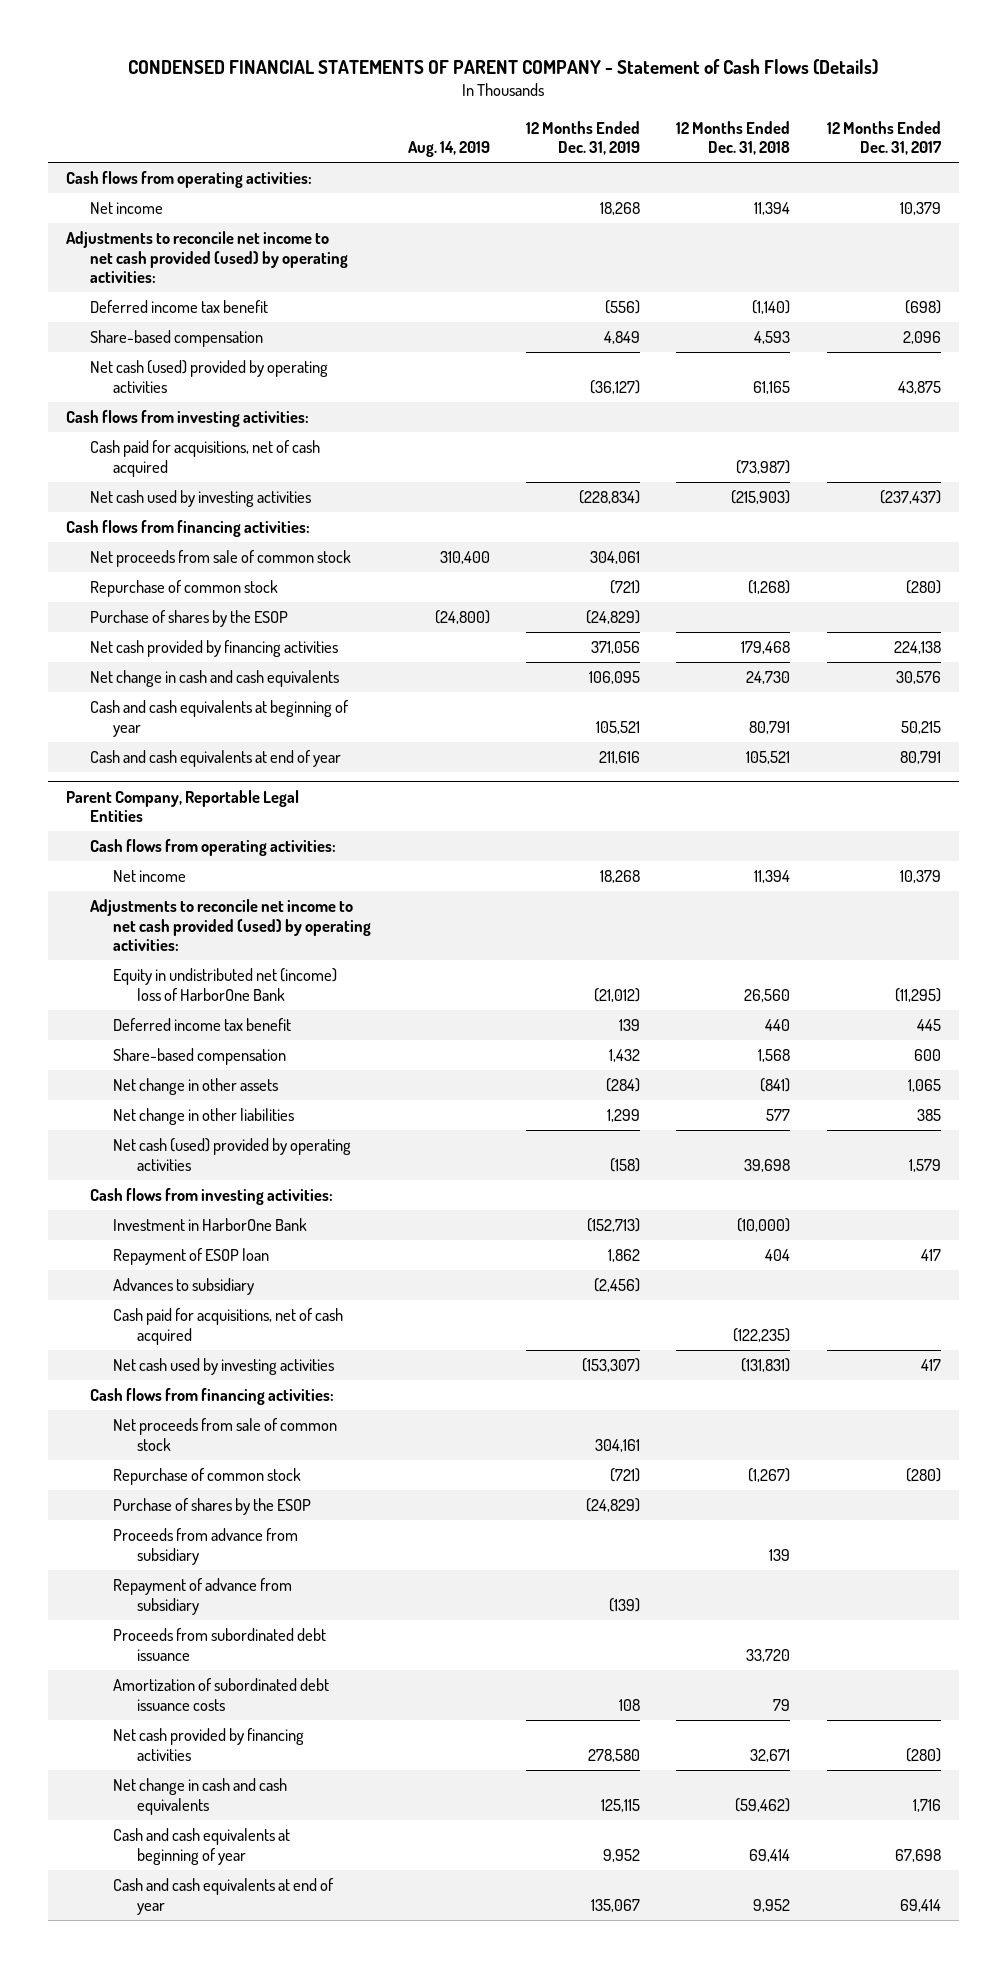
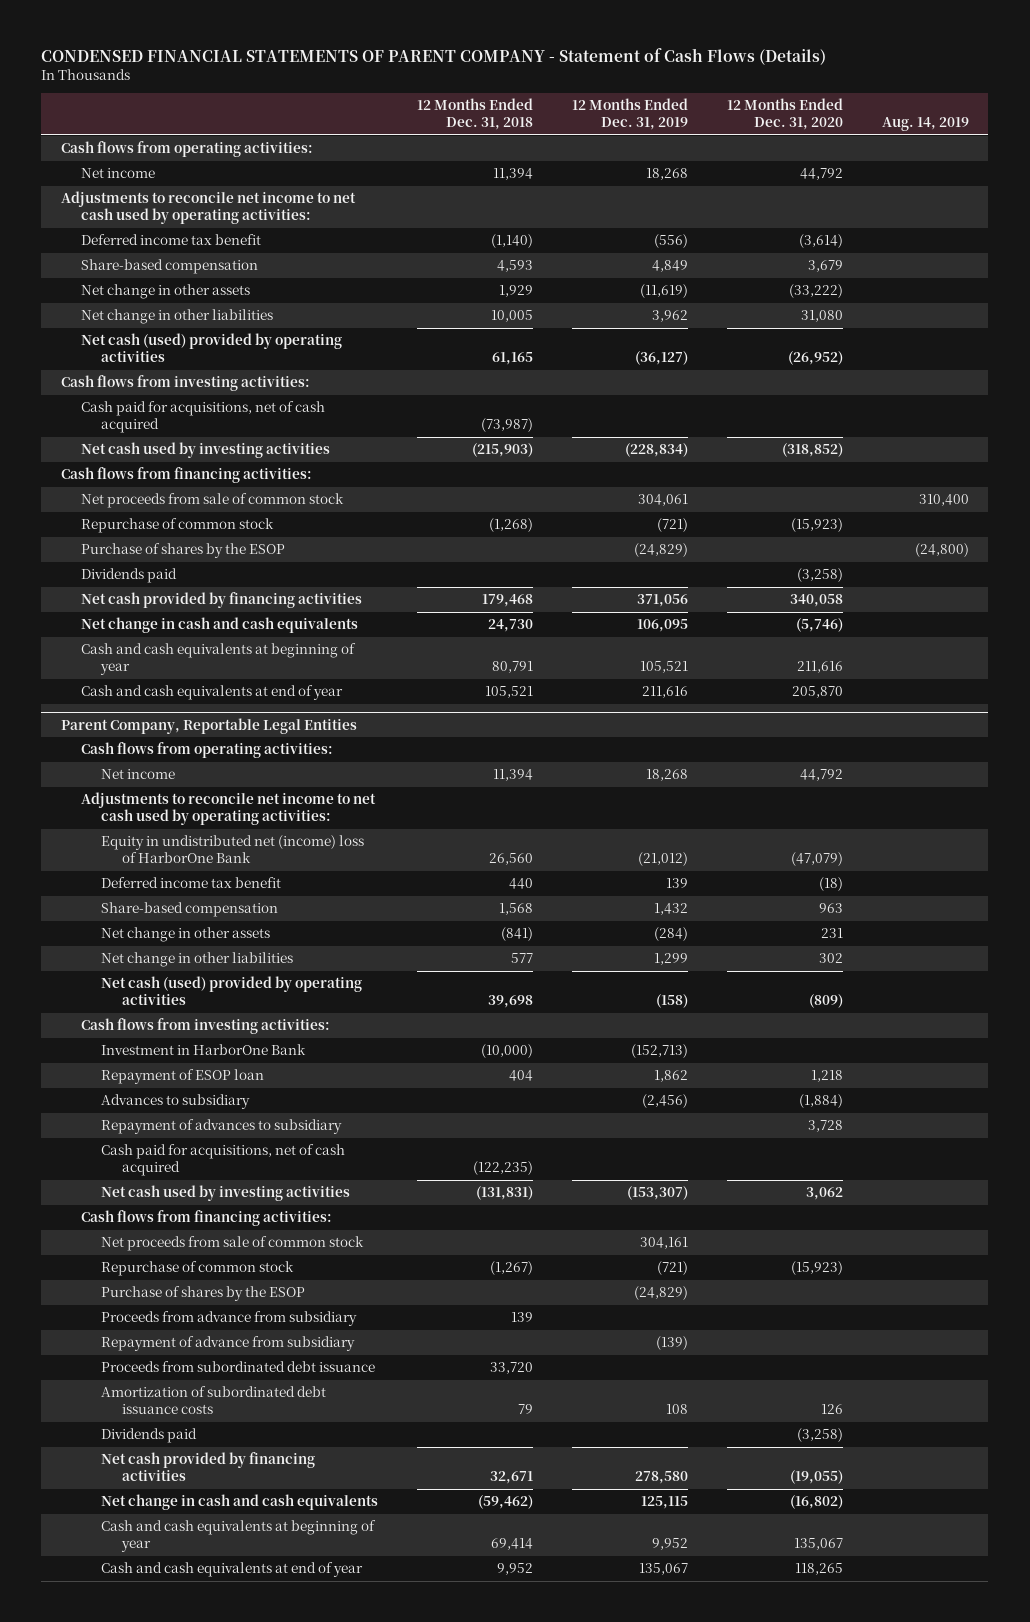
[826,120,942,156] 12 Months Ended Dec. 31, 2017 -> none
none -> [726,98,843,131] 12 Months Ended Dec. 31, 2020
[66,231,348,284] Adjustments to reconcile net income to net cash provided (used) by operating activities: -> [60,191,356,225] Adjustments to reconcile net income to net cash used by operating activities:
none -> [81,284,251,300] Net change in other assets
none -> [81,309,274,325] Net change in other liabilities
none -> [81,568,178,584] Dividends paid
[89,899,372,952] Adjustments to reconcile net income to net cash provided (used) by operating activities: -> [81,792,377,826] Adjustments to reconcile net income to net cash used by operating activities:
none -> [101,1119,343,1135] Repayment of advances to subsidiary
none -> [101,1428,198,1444] Dividends paid

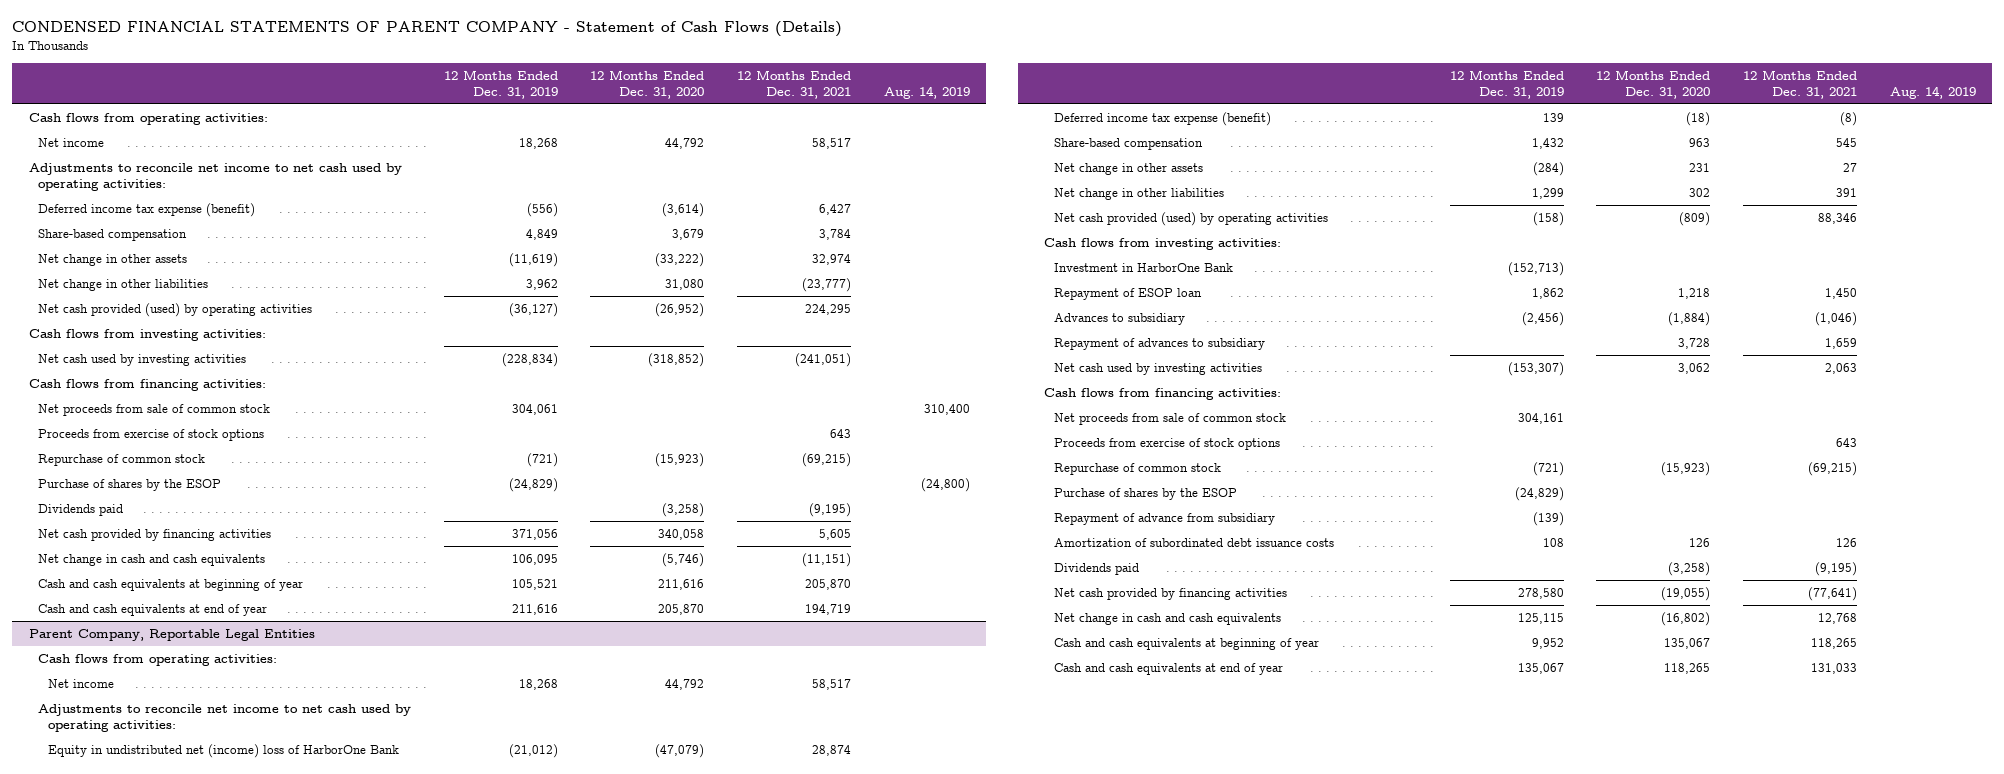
[417,98,534,131] 12 Months Ended Dec. 31, 2018 -> none
none -> [737,70,852,99] 12 Months Ended Dec. 31, 2021
[81,234,262,246] Deferred income tax benefit -> [38,203,256,218] Deferred income tax expense (benefit)
[81,333,343,363] Net cash (used) provided by operating activities -> [38,303,313,318] Net cash provided (used) by operating activities
[81,401,326,434] Cash paid for acquisitions, net of cash acquired -> none
none -> [38,429,265,442] Proceeds from exercise of stock options
[101,877,282,889] Deferred income tax benefit -> [1053,112,1271,127] Deferred income tax expense (benefit)
[101,976,363,1006] Net cash (used) provided by operating activities -> [1053,212,1328,227] Net cash provided (used) by operating activities
[101,1144,346,1177] Cash paid for acquisitions, net of cash acquired -> none
none -> [1053,438,1280,451] Proceeds from exercise of stock options
[101,1311,358,1327] Proceeds from advance from subsidiary -> none
[101,1361,376,1373] Proceeds from subordinated debt issuance -> none

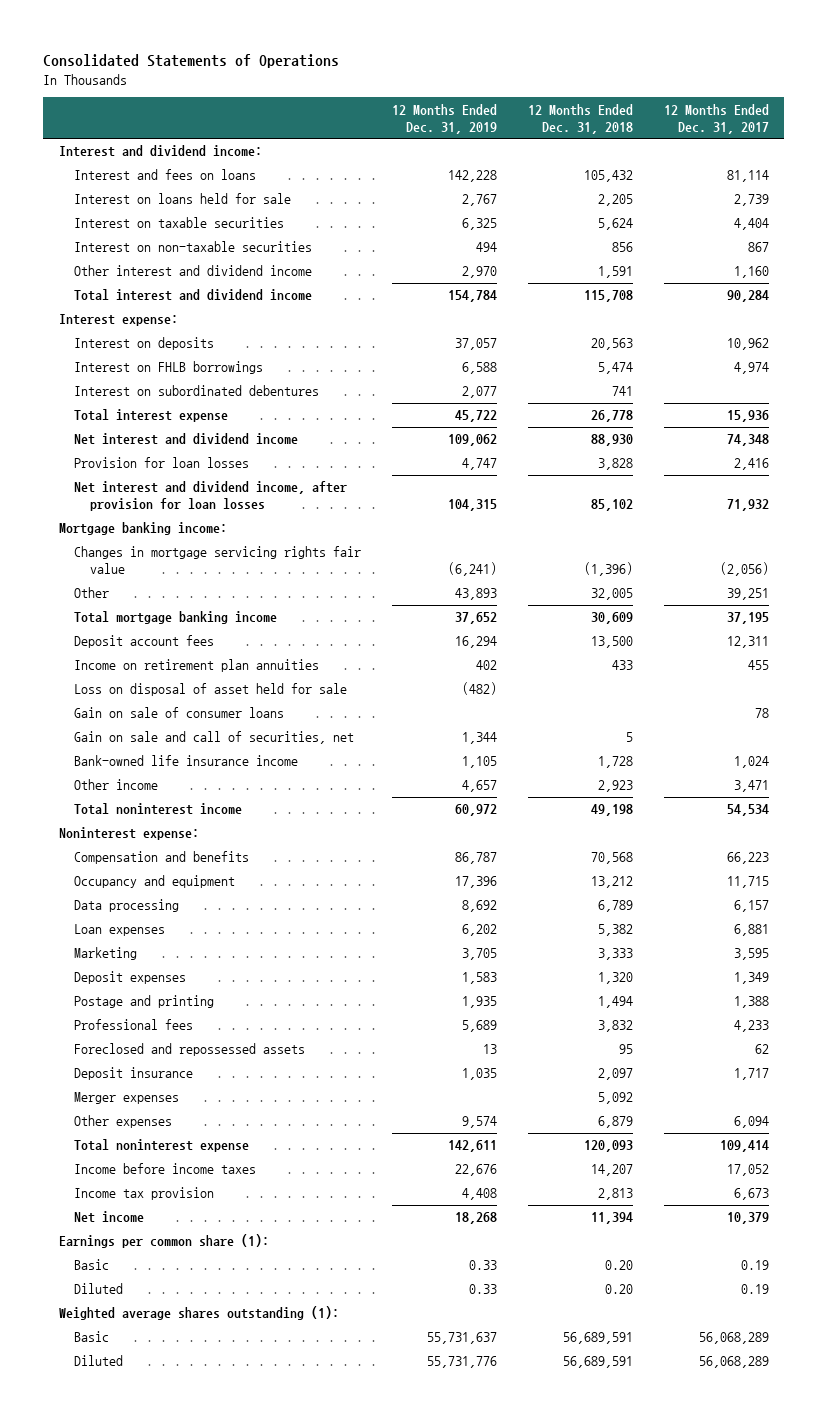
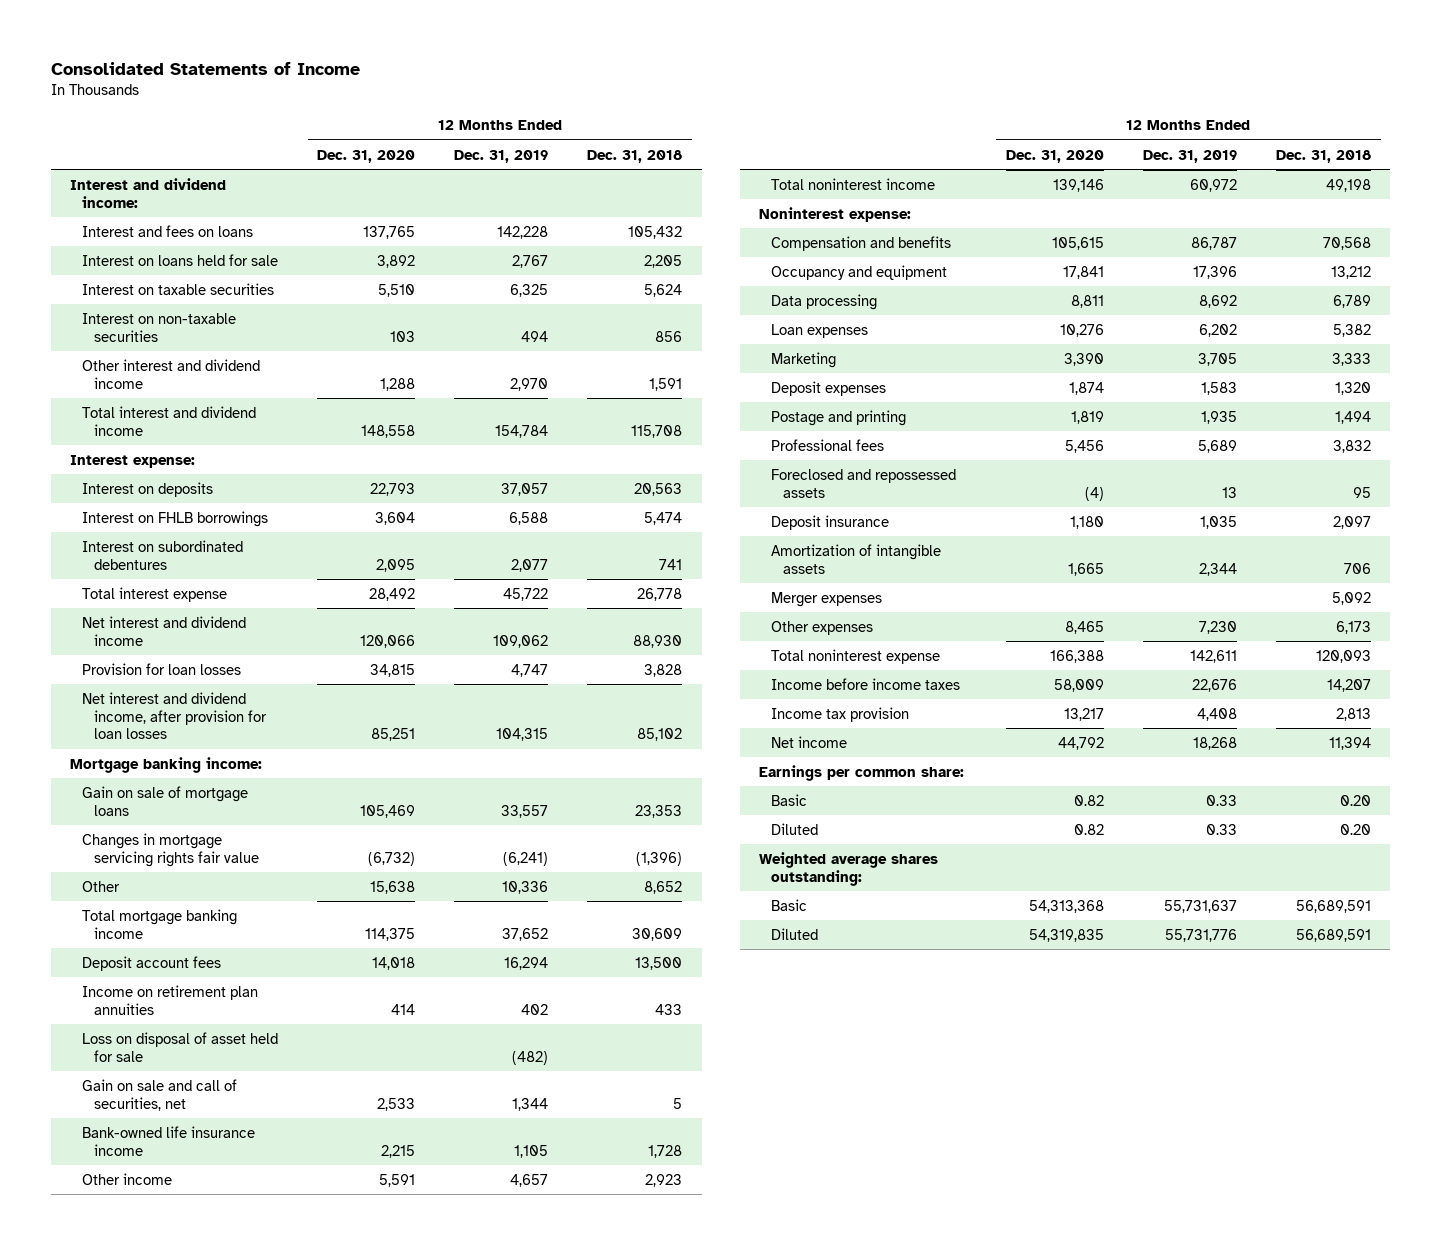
[43,53,340,68] Consolidated Statements of Operations -> [50,61,360,75] Consolidated Statements of Income
[663,103,769,134] 12 Months Ended Dec. 31, 2017 -> none
none -> [317,149,416,163] Dec. 31, 2020
none -> [82,785,249,816] Gain on sale of mortgage loans
[455,588,498,601] 43,893 -> [502,880,549,894] 10,336
[590,588,633,601] 32,005 -> [644,880,683,894] 8,652
[74,707,285,719] Gain on sale of consumer loans -> none
none -> [771,543,942,574] Amortization of intangible assets
[462,1116,498,1129] 9,574 -> [1198,620,1237,634] 7,230
[597,1116,633,1129] 6,879 -> [1335,620,1371,634] 6,173
[58,1234,269,1249] Earnings per common share (1): -> [759,764,965,781] Earnings per common share:
[58,1306,339,1321] Weighted average shares outstanding (1): -> [759,851,939,886] Weighted average shares outstanding:

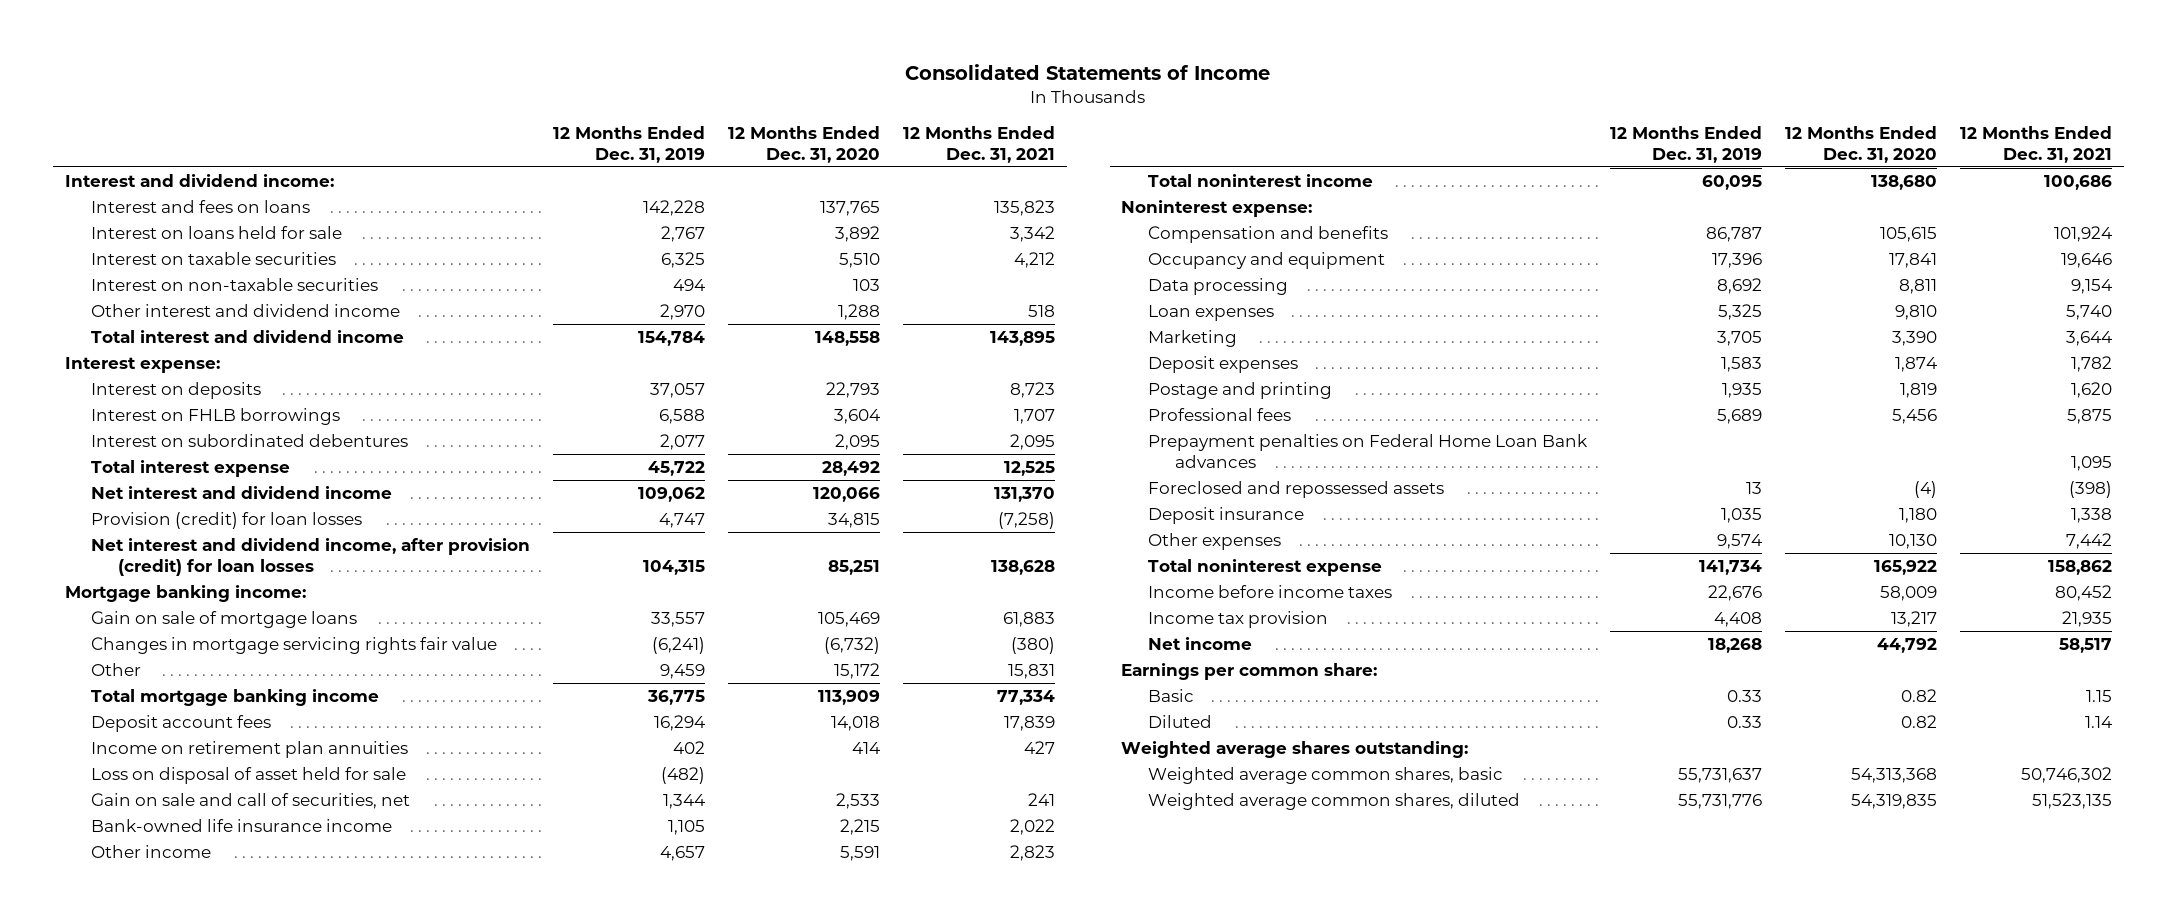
[587,149,683,163] Dec. 31, 2018 -> none
none -> [903,125,1056,163] 12 Months Ended Dec. 31, 2021
[82,662,242,675] Provision for loan losses -> [91,512,363,530] Provision (credit) for loan losses
[82,691,268,740] Net interest and dividend income, after provision for loan losses -> [91,538,531,577] Net interest and dividend income, after provision (credit) for loan losses
[370,880,416,894] 15,638 -> [834,663,881,680] 15,172
[502,880,549,894] 10,336 -> [660,664,706,680] 9,459
[365,927,416,941] 114,375 -> [818,690,881,706] 113,909
[502,927,549,941] 37,652 -> [647,690,706,706] 36,775
[1053,178,1105,192] 139,146 -> [1871,175,1938,191] 138,680
[1189,178,1237,192] 60,972 -> [1702,175,1763,191] 60,095
[1060,323,1105,337] 10,276 -> [1895,305,1938,321] 9,810
[1198,323,1237,337] 6,202 -> [1718,304,1763,321] 5,325
none -> [1148,434,1589,469] Prepayment penalties on Federal Home Loan Bank advances
[771,543,942,574] Amortization of intangible assets -> none
[771,591,883,607] Merger expenses -> none
[1065,620,1105,634] 8,465 -> [1889,534,1938,550] 10,130
[1198,620,1237,634] 7,230 -> [1717,534,1763,550] 9,574
[1050,649,1105,663] 166,388 -> [1874,560,1938,576] 165,922
[1189,649,1237,663] 142,611 -> [1699,560,1763,576] 141,734
[771,898,808,911] Basic -> [1148,767,1504,785] Weighted average common shares, basic
[771,927,819,940] Diluted -> [1148,793,1521,811] Weighted average common shares, diluted

